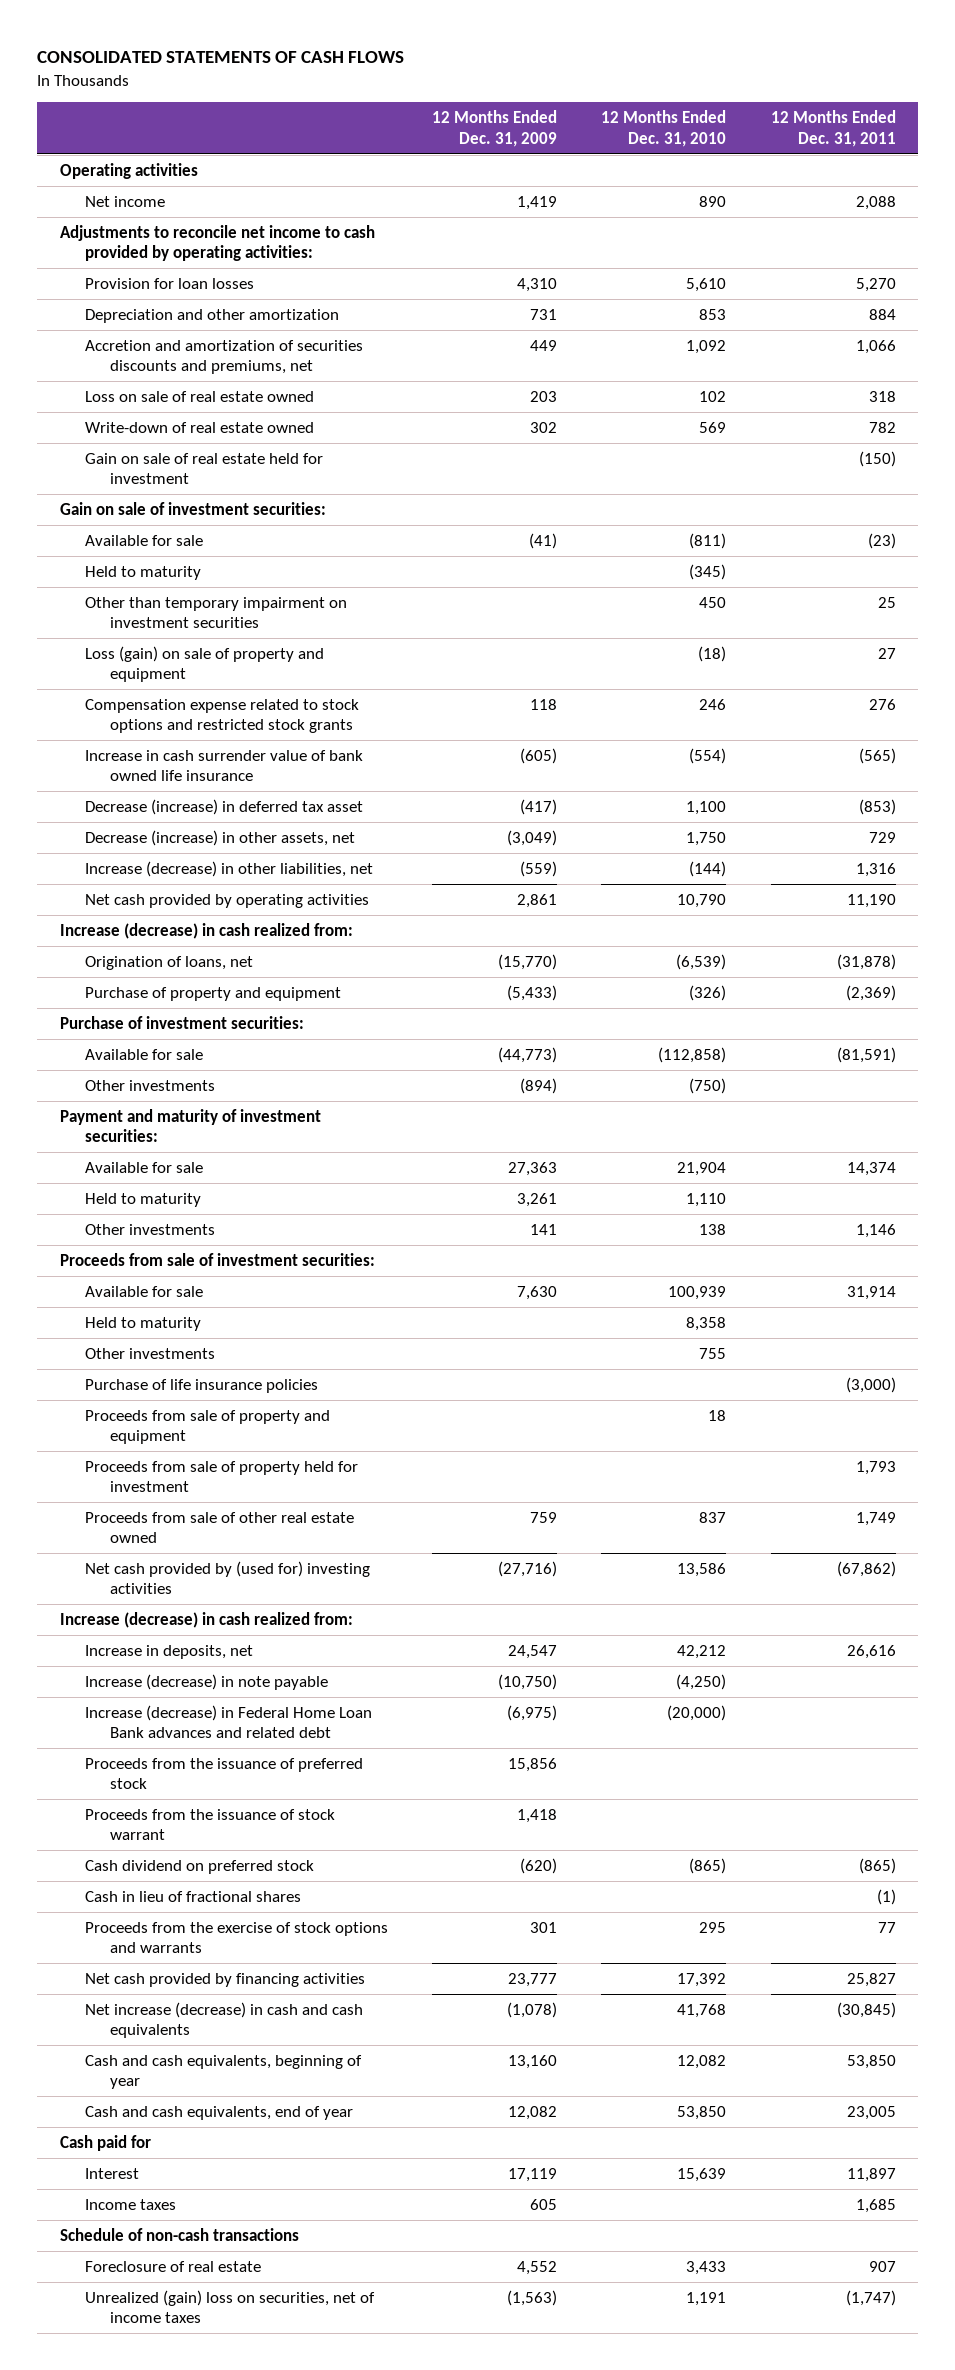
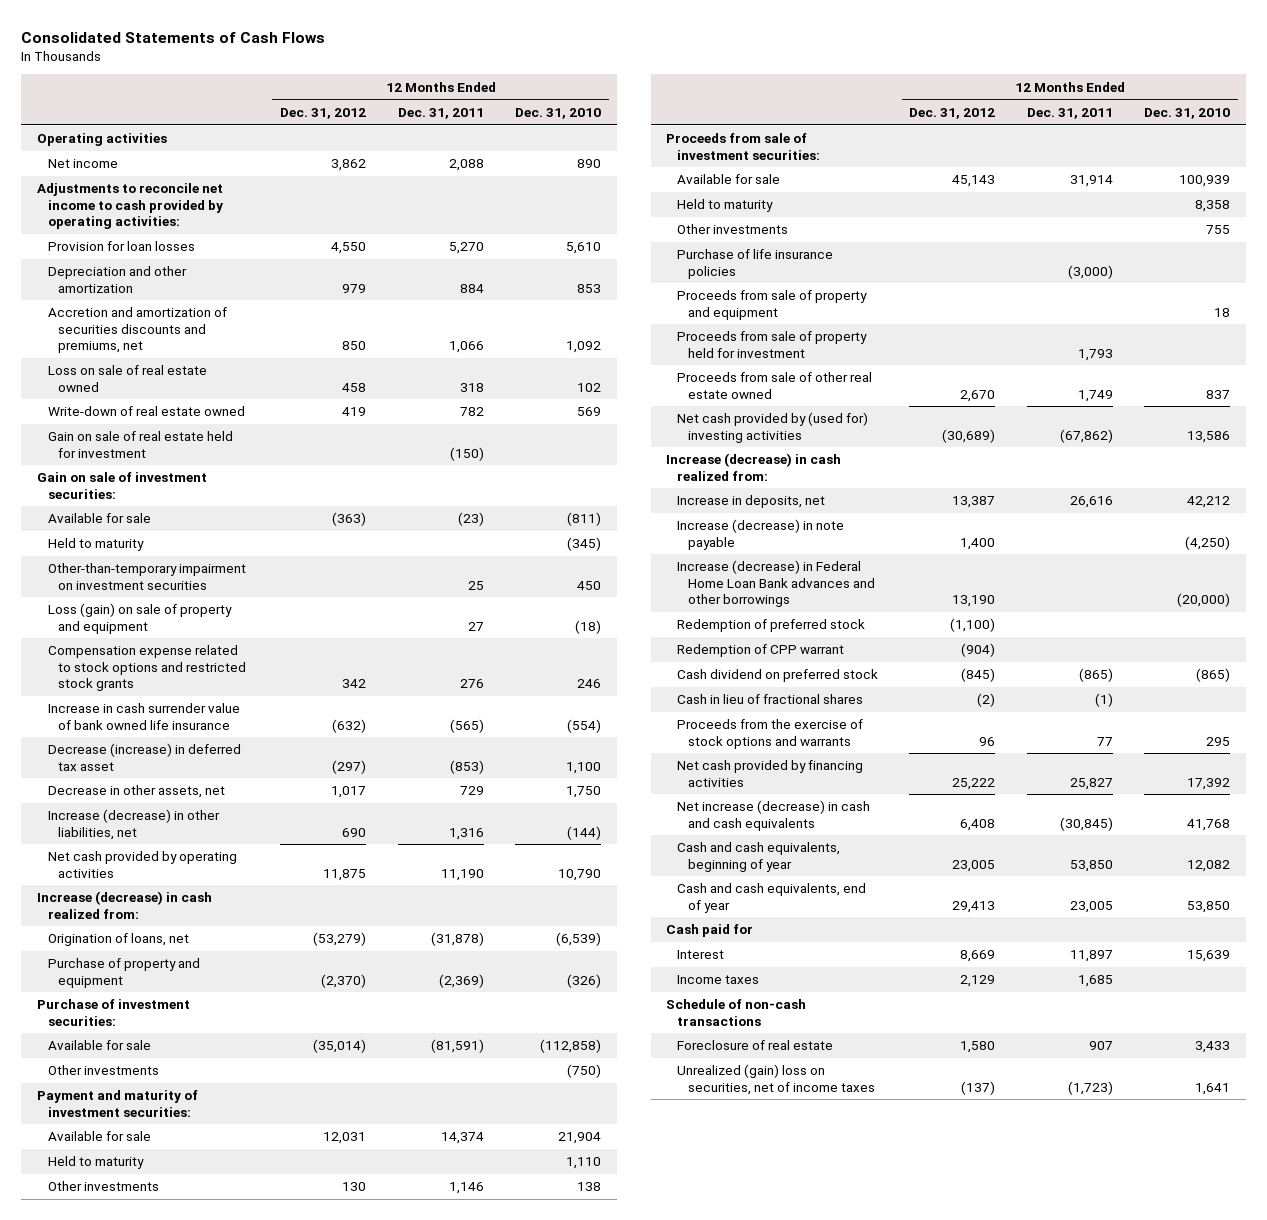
[37,51,405,64] CONSOLIDATED STATEMENTS OF CASH FLOWS -> [21,31,326,43] Consolidated Statements of Cash Flows
[432,110,558,147] 12 Months Ended Dec. 31, 2009 -> none
none -> [280,107,367,119] Dec. 31, 2012
[84,596,347,629] Other than temporary impairment on investment securities -> [47,563,246,590] Other-than-temporary impairment on investment securities
[84,829,355,846] Decrease (increase) in other assets, net -> [47,785,225,799] Decrease in other assets, net
[84,1757,363,1790] Proceeds from the issuance of preferred stock -> none
[84,1808,335,1841] Proceeds from the issuance of stock warrant -> none
[84,1704,372,1739] Increase (decrease) in Federal Home Loan Bank advances and related debt -> [677,560,875,608] Increase (decrease) in Federal Home Loan Bank advances and other borrowings
none -> [677,619,866,633] Redemption of preferred stock
none -> [677,644,845,658] Redemption of CPP warrant
[686,2291,727,2306] 1,191 -> [1195,1082,1231,1095] 1,641
[845,2289,896,2306] (1,747) -> [1067,1080,1113,1095] (1,723)

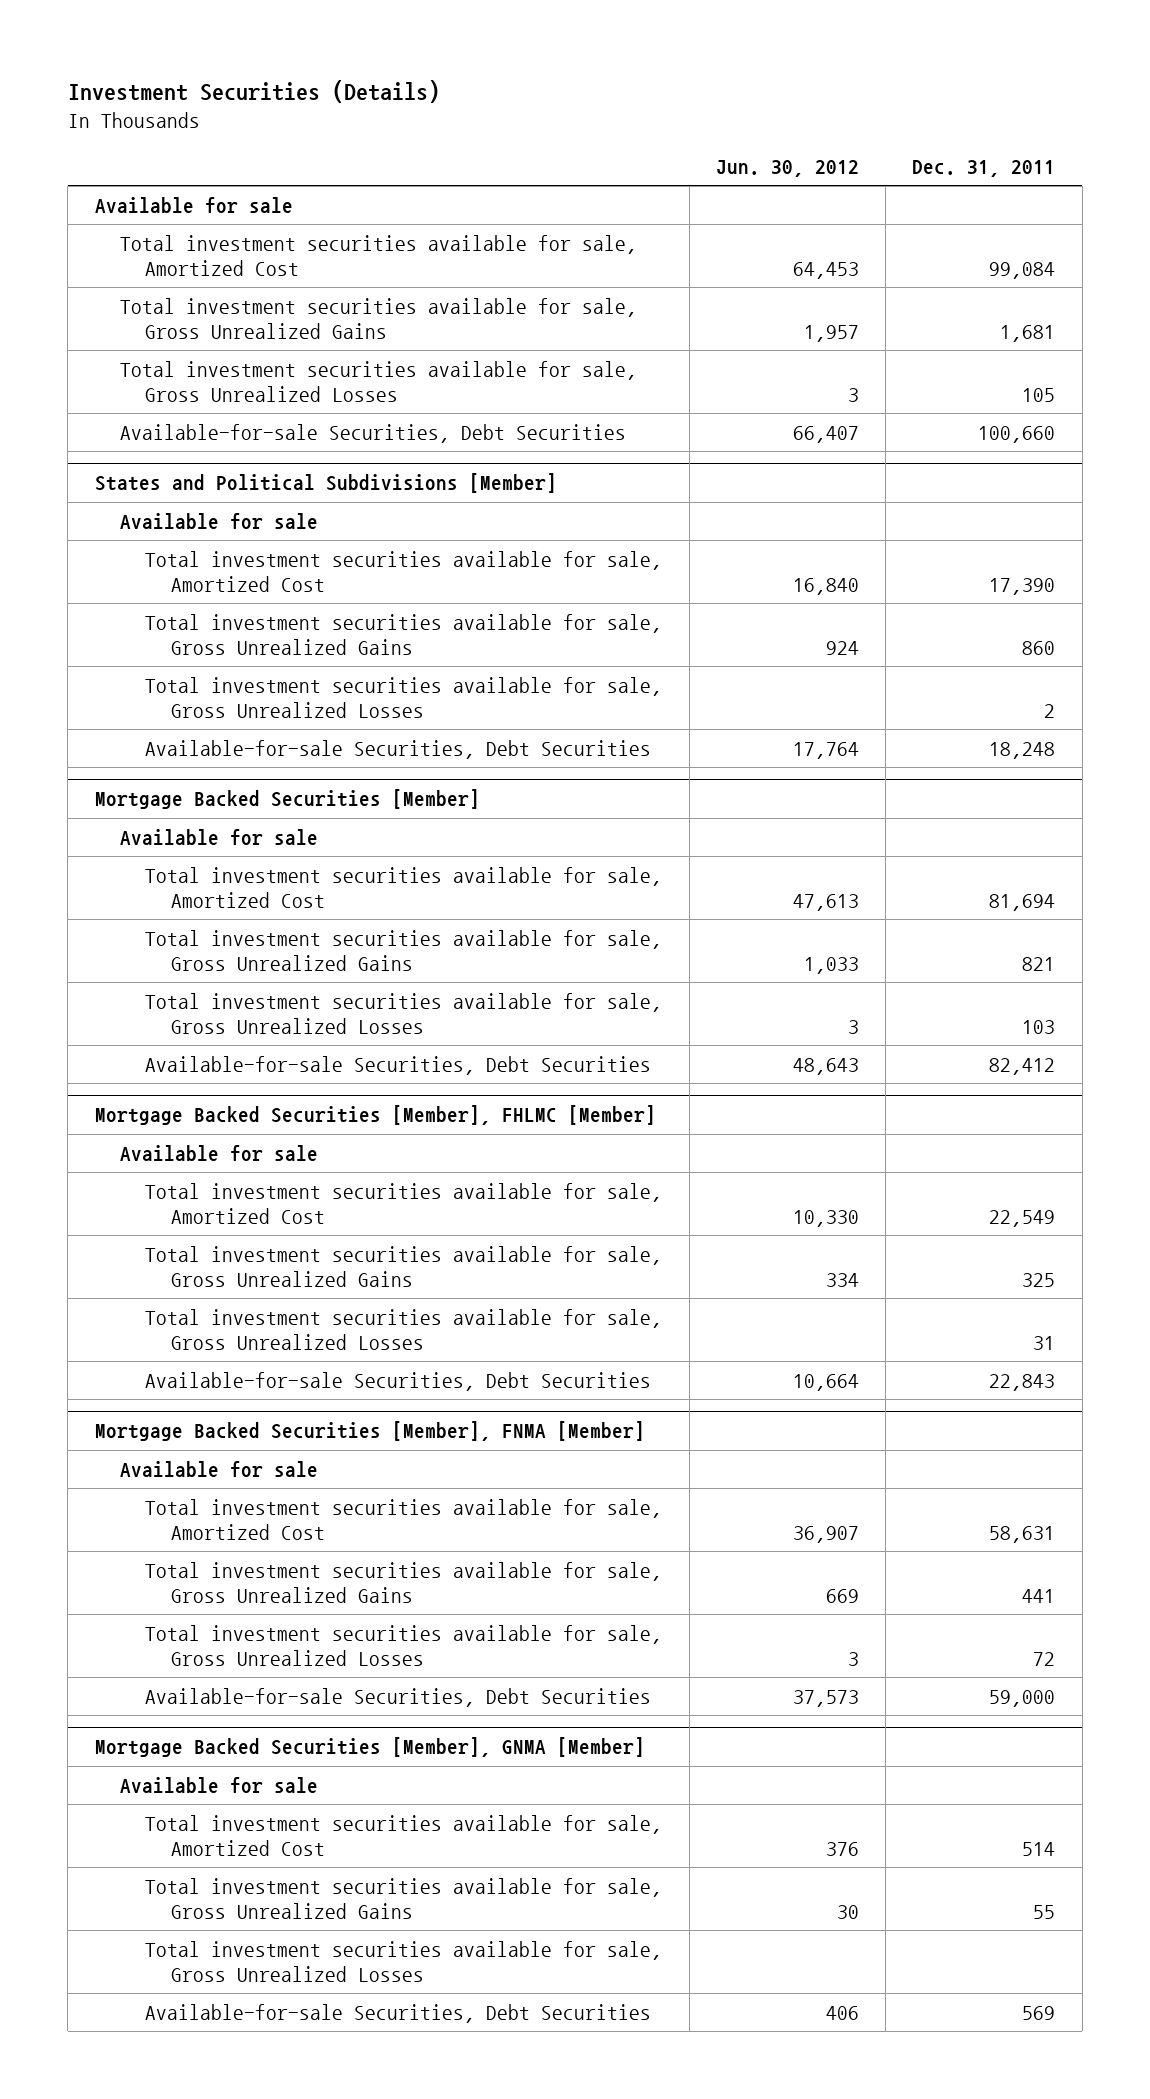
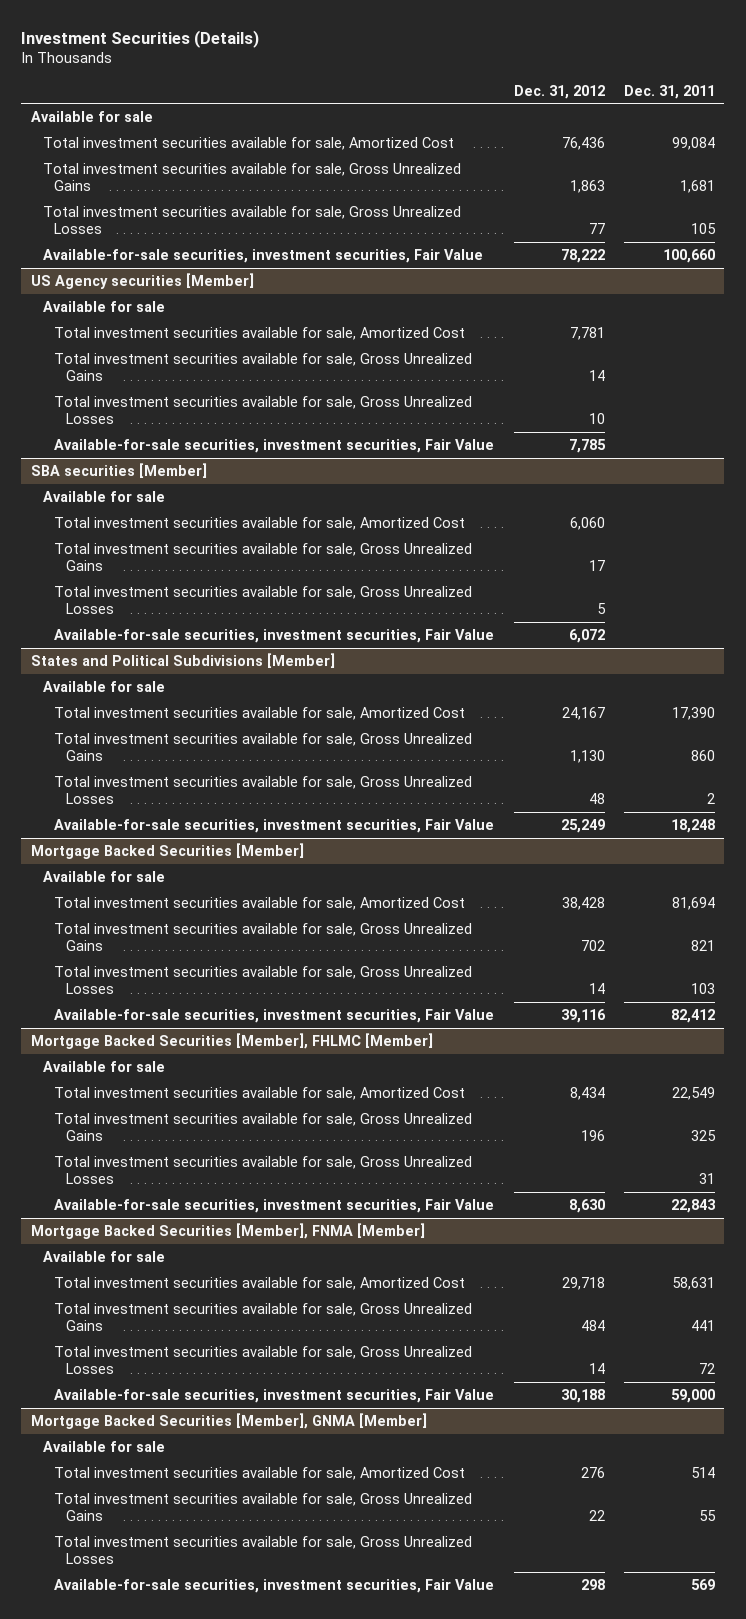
[715,159,859,177] Jun. 30, 2012 -> none
none -> [513,84,605,99] Dec. 31, 2012
[120,423,627,443] Available-for-sale Securities, Debt Securities -> [42,249,483,264] Available-for-sale securities, investment securities, Fair Value
none -> [31,273,255,290] US Agency securities [Member]
none -> [42,301,165,313] Available for sale
none -> [54,327,466,341] Total investment securities available for sale, Amortized Cost
none -> [54,353,473,381] Total investment securities available for sale, Gross Unrealized Gains
none -> [54,396,473,424] Total investment securities available for sale, Gross Unrealized Losses
none -> [54,439,495,454] Available-for-sale securities, investment securities, Fair Value
none -> [31,463,208,479] SBA securities [Member]
none -> [42,491,165,503] Available for sale
none -> [54,517,466,531] Total investment securities available for sale, Amortized Cost
none -> [54,543,473,571] Total investment securities available for sale, Gross Unrealized Gains
none -> [54,586,473,614] Total investment securities available for sale, Gross Unrealized Losses
none -> [54,629,495,644] Available-for-sale securities, investment securities, Fair Value
[145,739,652,759] Available-for-sale Securities, Debt Securities -> [54,819,495,834] Available-for-sale securities, investment securities, Fair Value
[145,1055,652,1075] Available-for-sale Securities, Debt Securities -> [54,1009,495,1024] Available-for-sale securities, investment securities, Fair Value
[145,1371,652,1391] Available-for-sale Securities, Debt Securities -> [54,1199,495,1214] Available-for-sale securities, investment securities, Fair Value
[145,1687,652,1707] Available-for-sale Securities, Debt Securities -> [54,1389,495,1404] Available-for-sale securities, investment securities, Fair Value
[145,2003,652,2023] Available-for-sale Securities, Debt Securities -> [54,1579,495,1594] Available-for-sale securities, investment securities, Fair Value

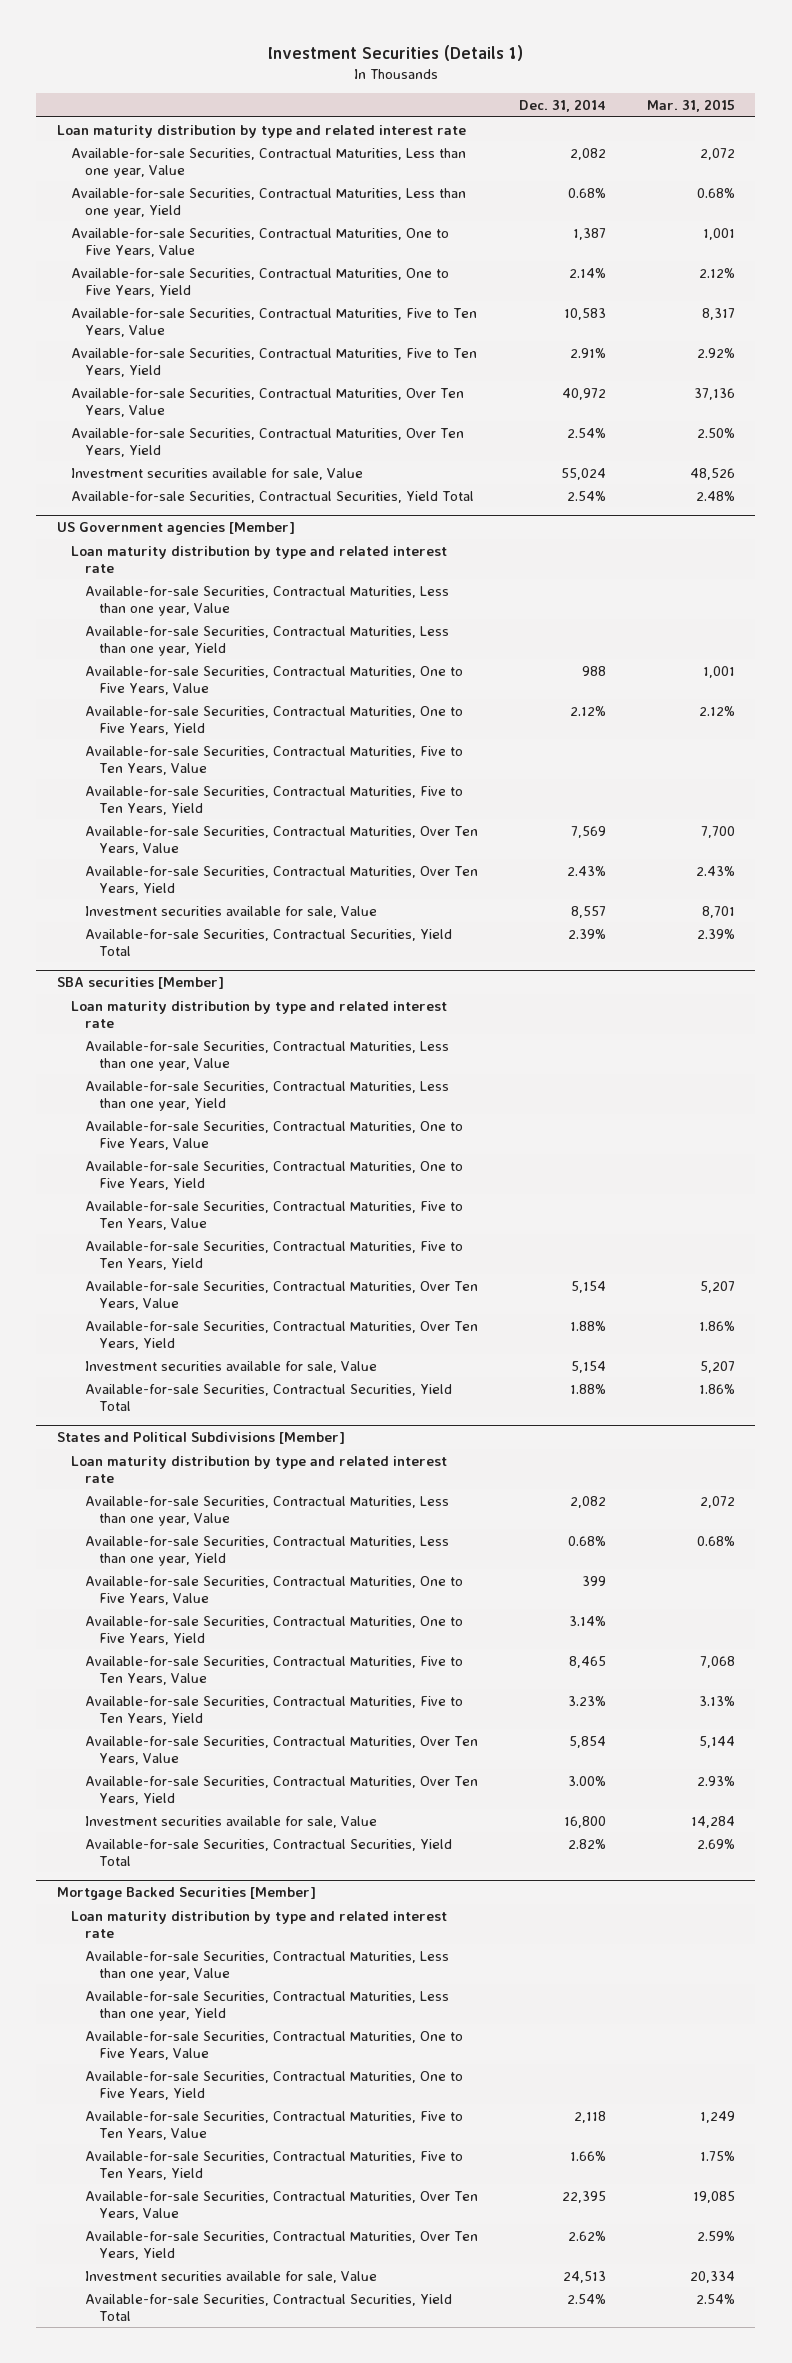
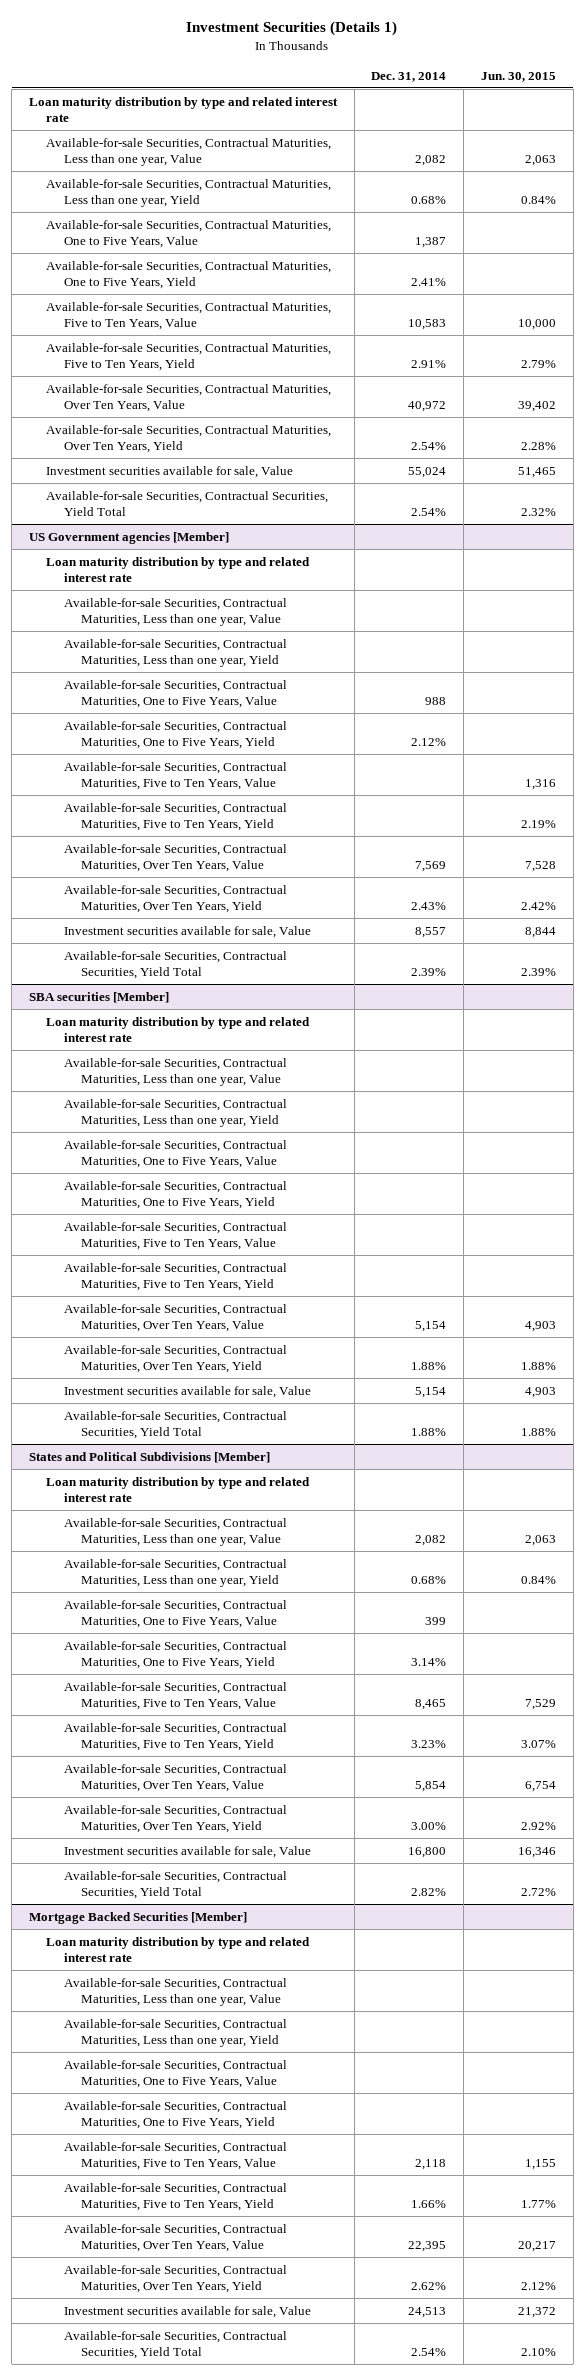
[646,98,735,112] Mar. 31, 2015 -> none
none -> [481,71,557,82] Jun. 30, 2015
[568,267,606,278] 2.14% -> [411,278,447,287] 2.41%

